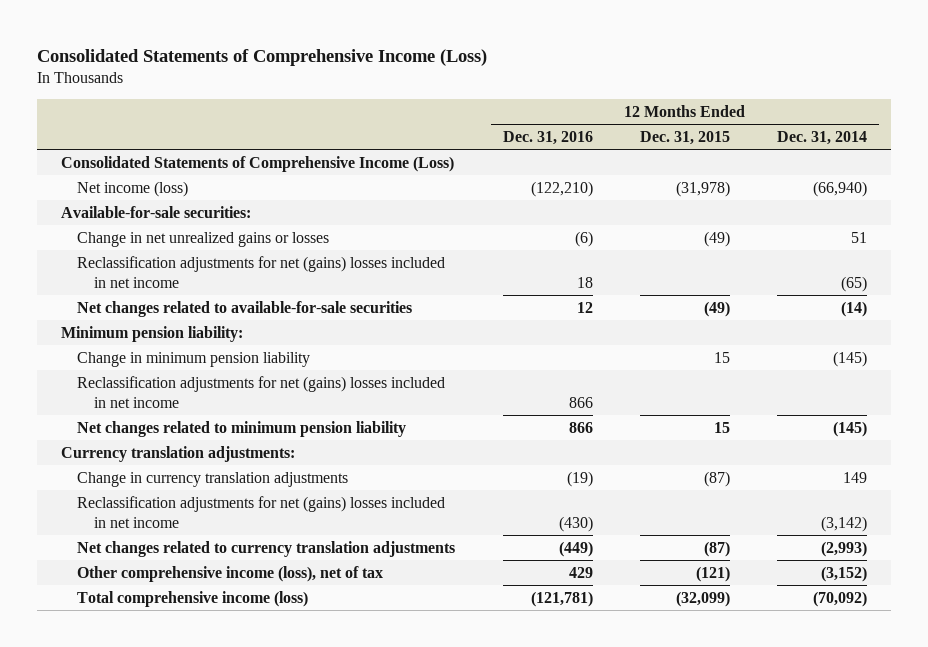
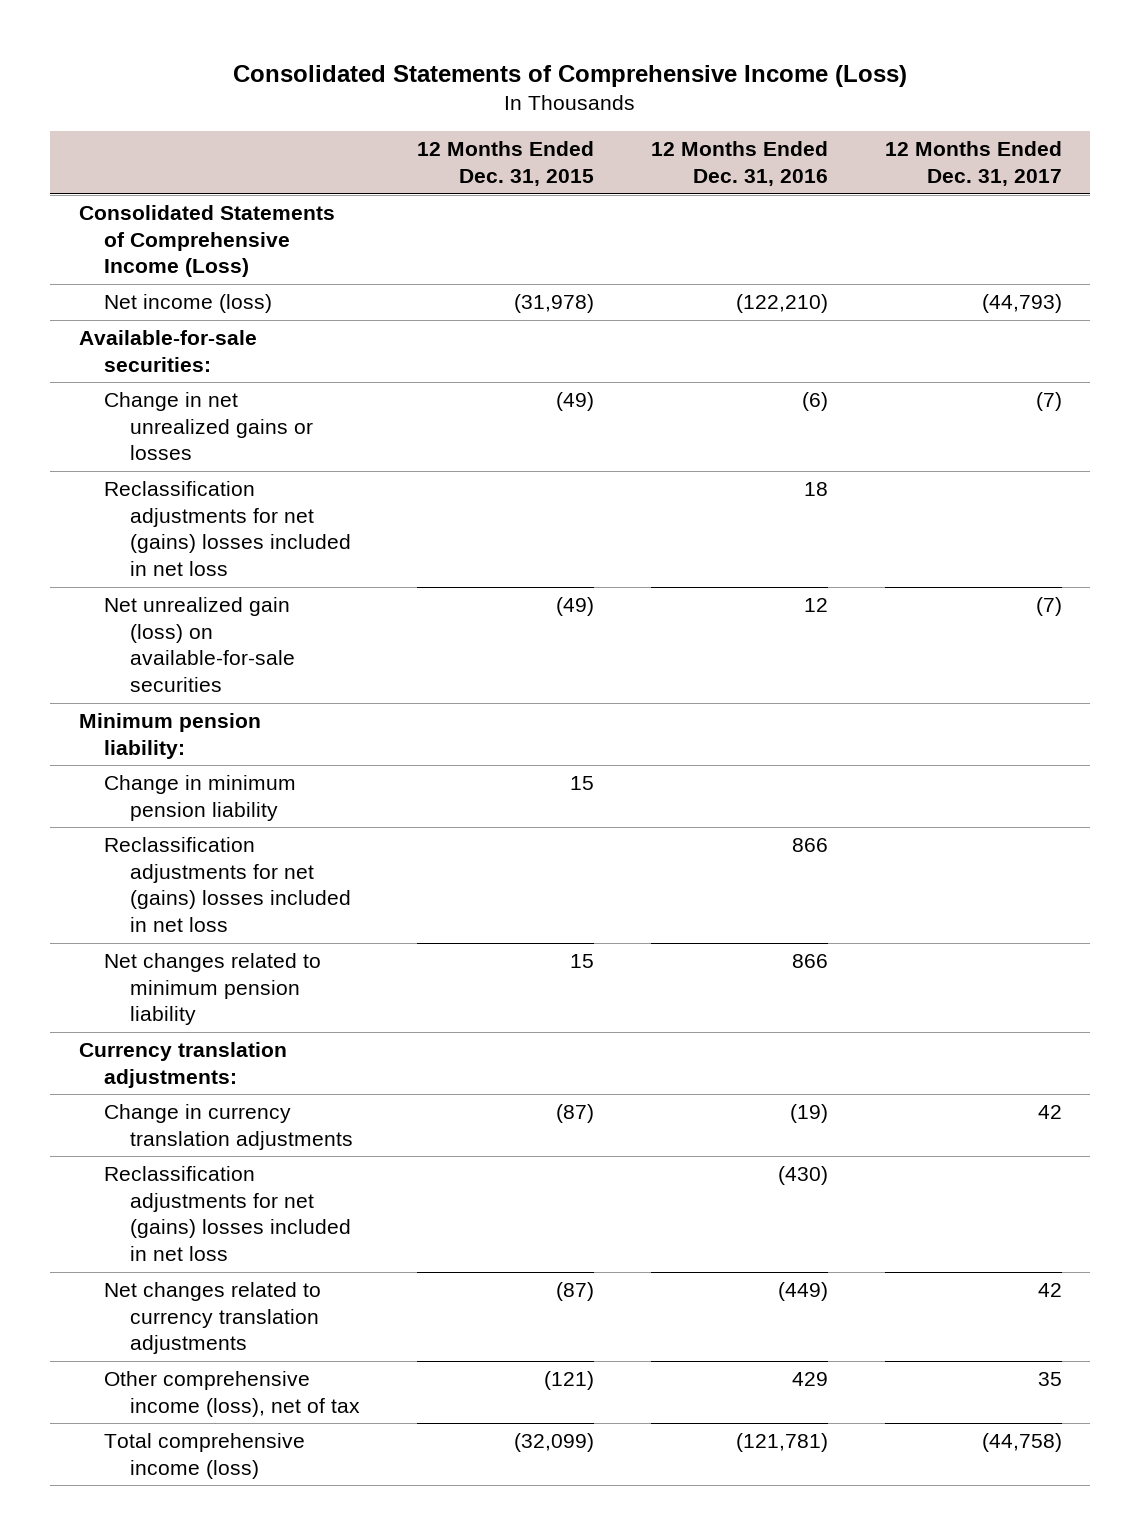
[777,130,868,145] Dec. 31, 2014 -> none
none -> [884,141,1062,186] 12 Months Ended Dec. 31, 2017
[77,255,446,288] Reclassification adjustments for net (gains) losses included in net income -> [104,481,351,576] Reclassification adjustments for net (gains) losses included in net loss
[77,300,413,317] Net changes related to available-for-sale securities -> [104,597,295,692] Net unrealized gain (loss) on available-for-sale securities
[77,375,446,408] Reclassification adjustments for net (gains) losses included in net income -> [104,837,351,932] Reclassification adjustments for net (gains) losses included in net loss
[77,495,446,528] Reclassification adjustments for net (gains) losses included in net income -> [104,1166,351,1261] Reclassification adjustments for net (gains) losses included in net loss

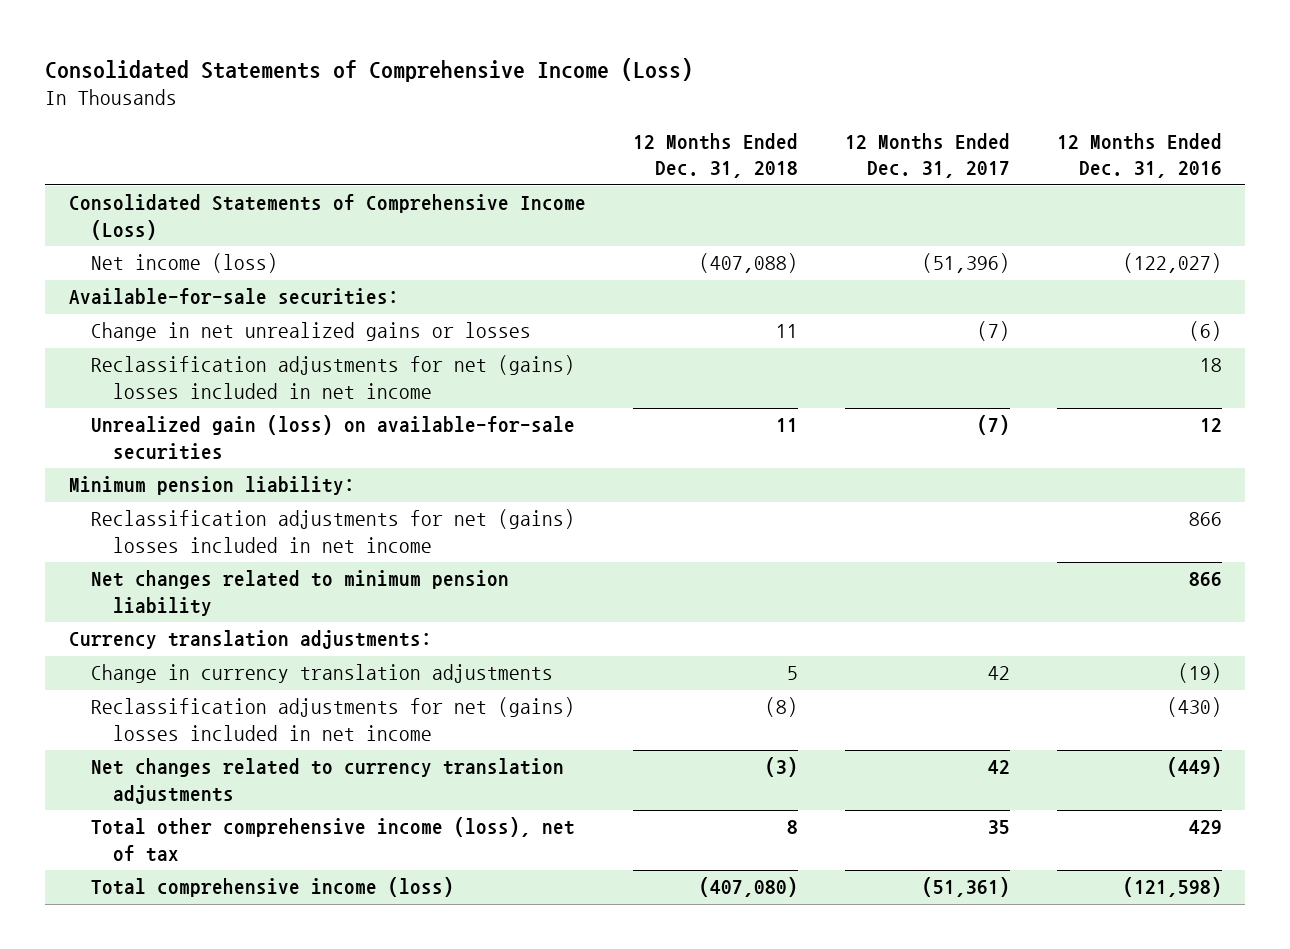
[416,141,594,186] 12 Months Ended Dec. 31, 2015 -> none
none -> [632,133,798,179] 12 Months Ended Dec. 31, 2018
[735,294,828,314] (122,210) -> [1122,253,1222,274] (122,027)
[981,294,1062,314] (44,793) -> [921,253,1010,274] (51,396)
[104,481,351,576] Reclassification adjustments for net (gains) losses included in net loss -> [91,355,576,399] Reclassification adjustments for net (gains) losses included in net income
[104,597,295,692] Net unrealized gain (loss) on available-for-sale securities -> [91,415,576,460] Unrealized gain (loss) on available-for-sale securities
[104,775,297,821] Change in minimum pension liability -> none
[104,837,351,932] Reclassification adjustments for net (gains) losses included in net loss -> [91,509,576,553] Reclassification adjustments for net (gains) losses included in net income
[104,1166,351,1261] Reclassification adjustments for net (gains) losses included in net loss -> [91,697,576,741] Reclassification adjustments for net (gains) losses included in net income
[104,1371,360,1417] Other comprehensive income (loss), net of tax -> [91,817,576,862] Total other comprehensive income (loss), net of tax
[735,1433,828,1453] (121,781) -> [1122,877,1222,898] (121,598)
[981,1433,1062,1453] (44,758) -> [921,877,1010,898] (51,361)

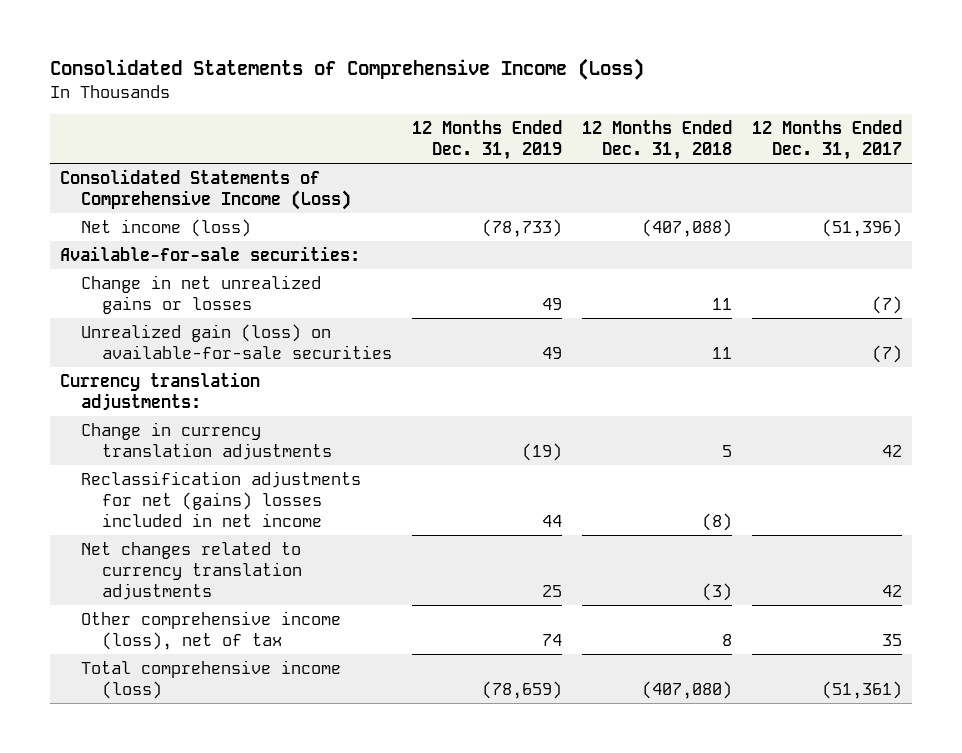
[1056,133,1222,179] 12 Months Ended Dec. 31, 2016 -> none
none -> [412,120,563,160] 12 Months Ended Dec. 31, 2019
[91,355,576,399] Reclassification adjustments for net (gains) losses included in net income -> none
[68,476,355,496] Minimum pension liability: -> none
[91,509,576,553] Reclassification adjustments for net (gains) losses included in net income -> none
[91,570,510,616] Net changes related to minimum pension liability -> none
[91,817,576,862] Total other comprehensive income (loss), net of tax -> [80,610,341,650] Other comprehensive income (loss), net of tax

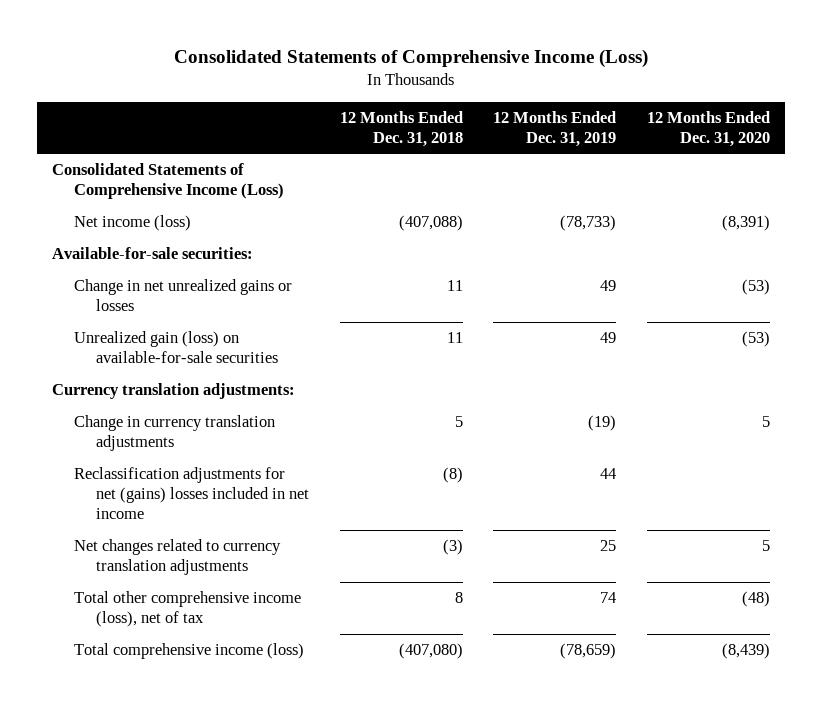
[751,120,902,160] 12 Months Ended Dec. 31, 2017 -> none
none -> [646,111,770,147] 12 Months Ended Dec. 31, 2020
[80,610,341,650] Other comprehensive income (loss), net of tax -> [74,591,302,628] Total other comprehensive income (loss), net of tax

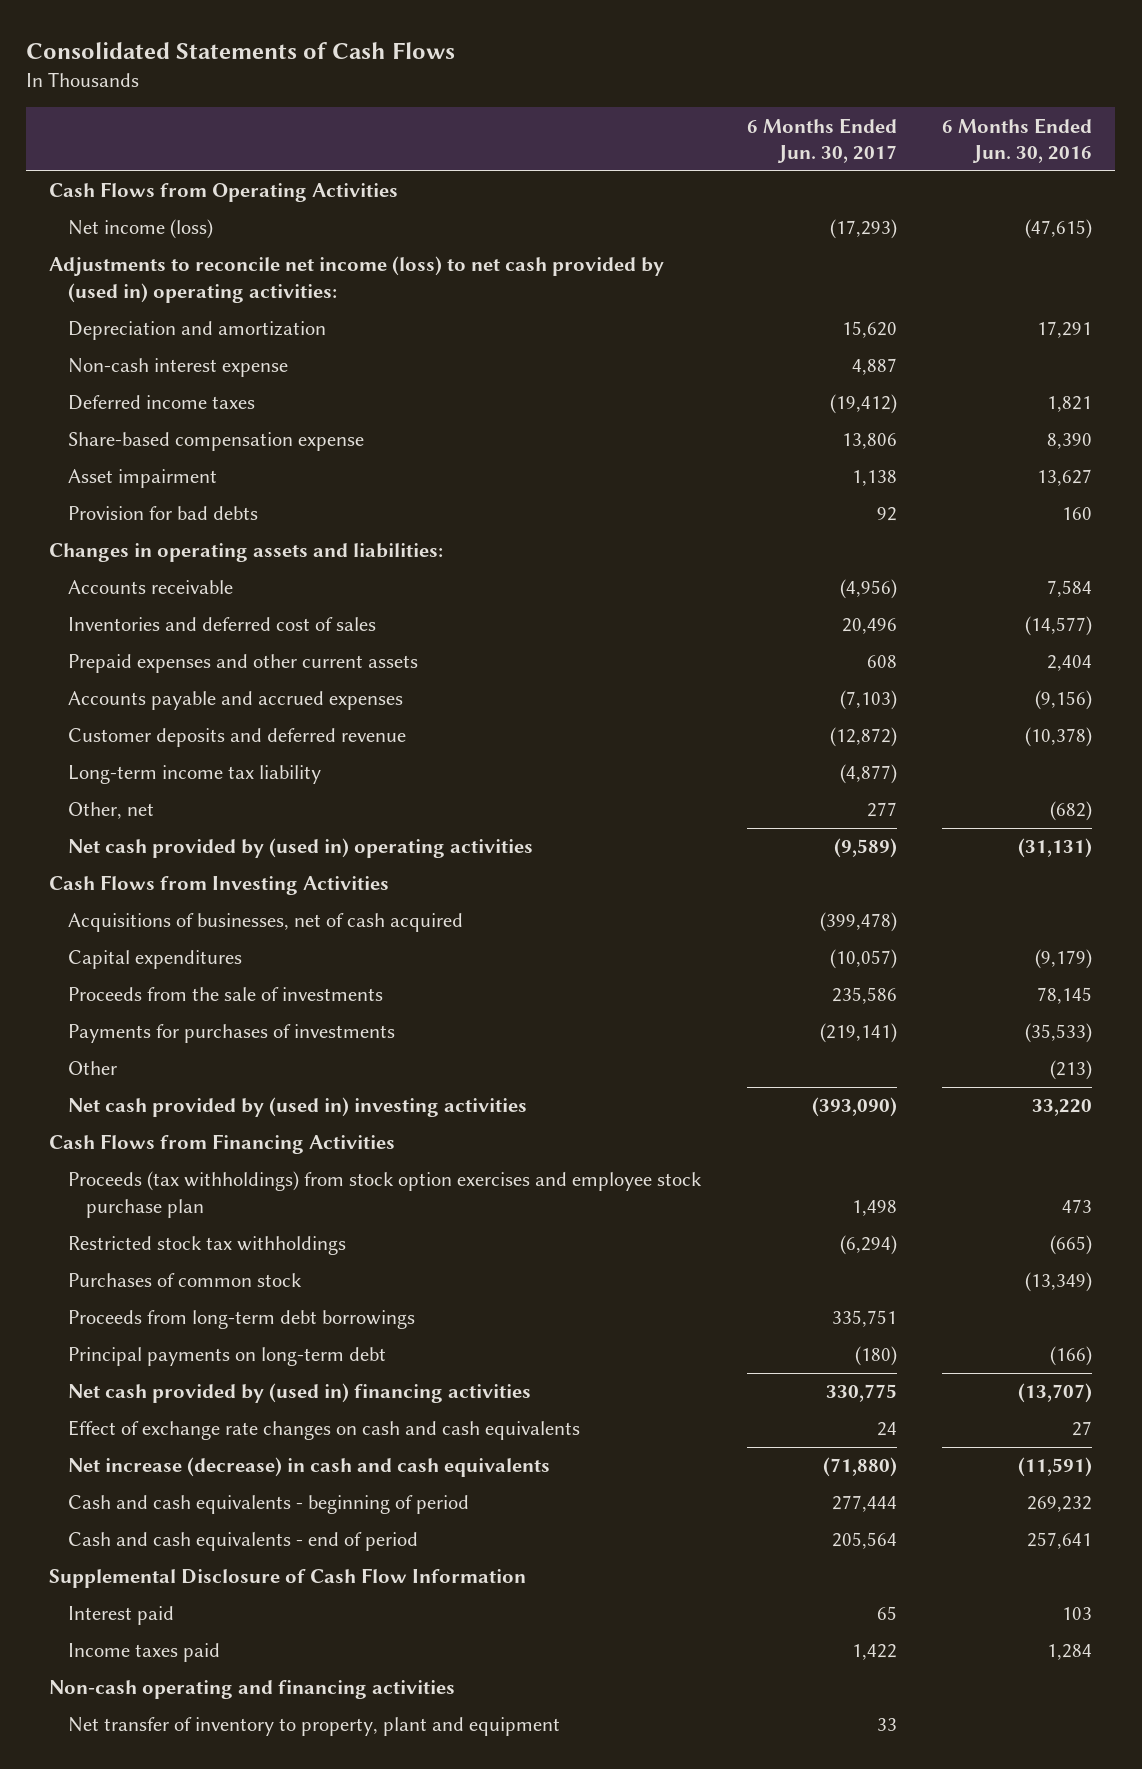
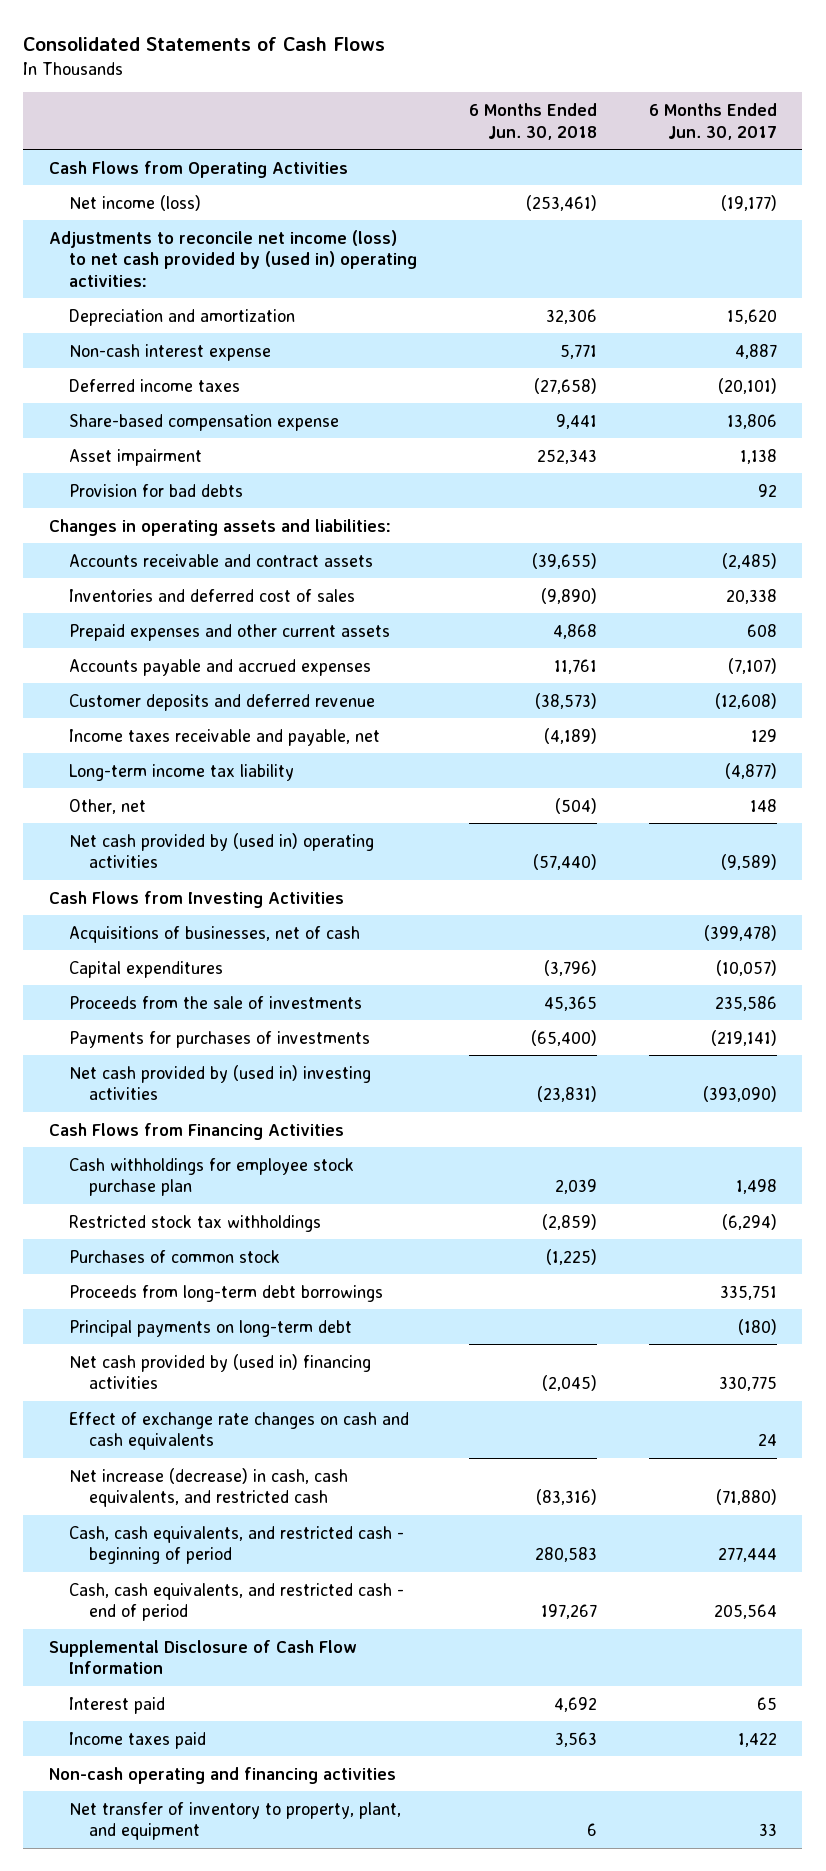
[942,117,1093,164] 6 Months Ended Jun. 30, 2016 -> none
none -> [468,102,597,140] 6 Months Ended Jun. 30, 2018
[829,219,897,240] (17,293) -> [720,194,777,211] (19,177)
[829,394,897,415] (19,412) -> [717,377,777,394] (20,101)
[67,580,233,595] Accounts receivable -> none
none -> [68,553,373,567] Accounts receivable and contract assets
[841,618,897,635] 20,496 -> [725,588,777,604] 20,338
[839,690,897,711] (7,103) -> [727,657,777,674] (7,107)
[829,727,897,748] (12,872) -> [714,692,777,709] (12,608)
none -> [68,728,380,746] Income taxes receivable and payable, net
[866,802,897,818] 277 -> [749,798,777,812] 148
[67,913,463,933] Acquisitions of businesses, net of cash acquired -> [68,925,360,943] Acquisitions of businesses, net of cash
[67,1061,117,1076] Other -> none
[67,1171,702,1218] Proceeds (tax withholdings) from stock option exercises and employee stock purchase plan -> [68,1157,354,1197] Cash withholdings for employee stock purchase plan
[67,1457,550,1478] Net increase (decrease) in cash and cash equivalents -> [68,1467,348,1508] Net increase (decrease) in cash, cash equivalents, and restricted cash
[67,1495,469,1515] Cash and cash equivalents - beginning of period -> [68,1525,404,1565] Cash, cash equivalents, and restricted cash - beginning of period
[67,1532,418,1552] Cash and cash equivalents - end of period -> [68,1582,404,1622] Cash, cash equivalents, and restricted cash - end of period
[67,1717,560,1737] Net transfer of inventory to property, plant and equipment -> [68,1801,401,1841] Net transfer of inventory to property, plant, and equipment

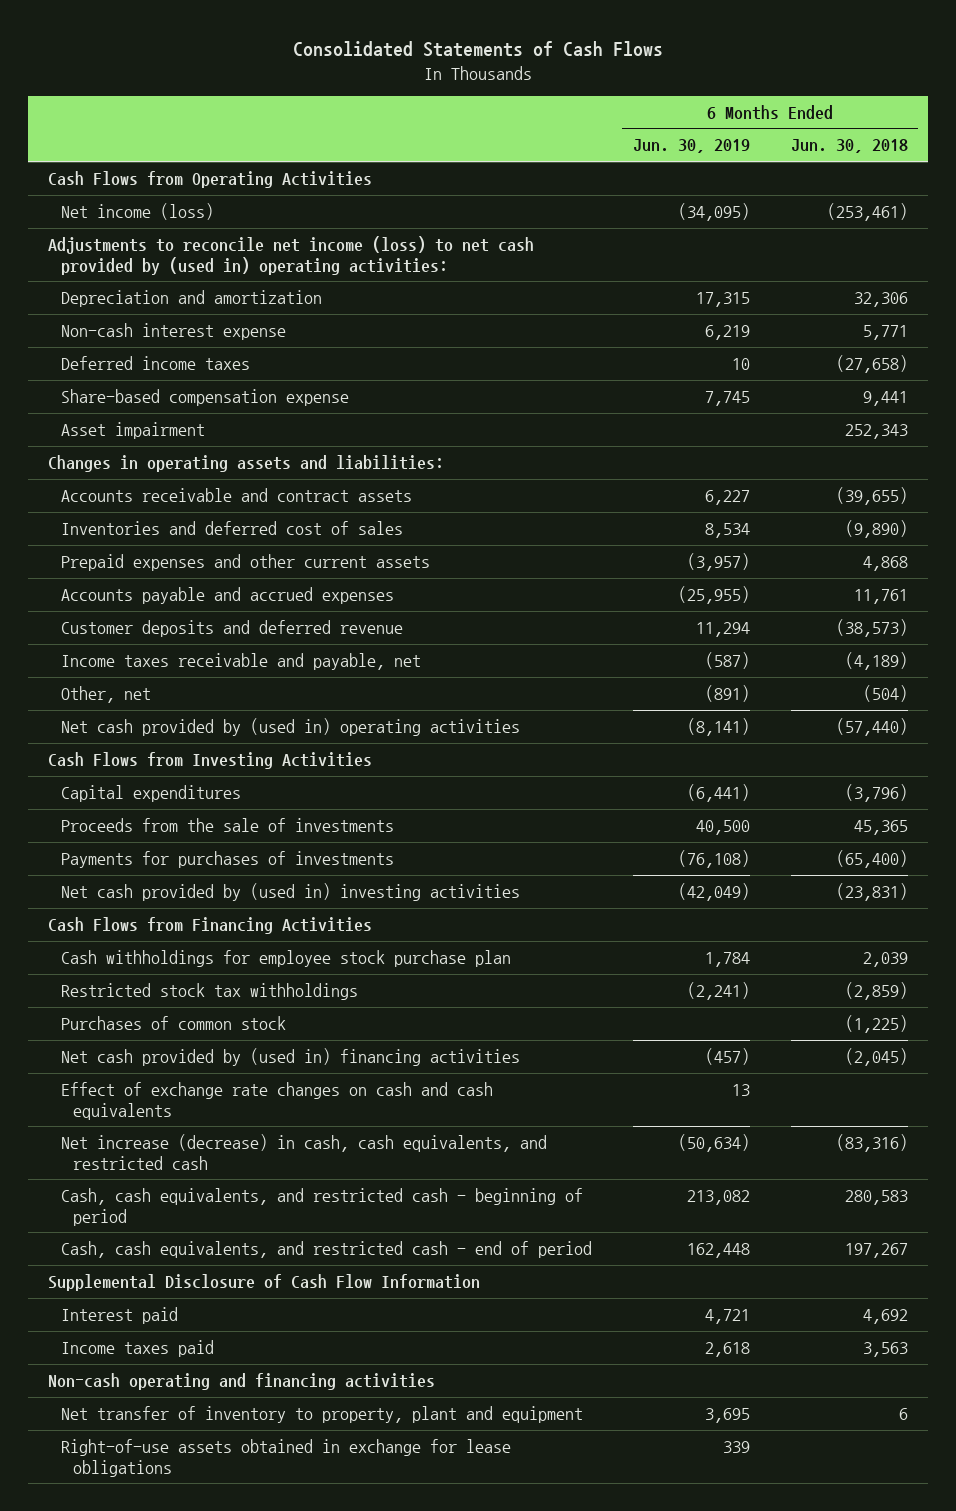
[648,102,777,140] 6 Months Ended Jun. 30, 2017 -> none
none -> [632,139,750,154] Jun. 30, 2019
[68,483,243,497] Provision for bad debts -> none
[68,763,294,781] Long-term income tax liability -> none
[68,925,360,943] Acquisitions of businesses, net of cash -> none
[68,1284,383,1302] Proceeds from long-term debt borrowings -> none
[68,1319,352,1337] Principal payments on long-term debt -> none
[68,1801,401,1841] Net transfer of inventory to property, plant, and equipment -> [60,1405,583,1423] Net transfer of inventory to property, plant and equipment
none -> [60,1438,511,1477] Right-of-use assets obtained in exchange for lease obligations

